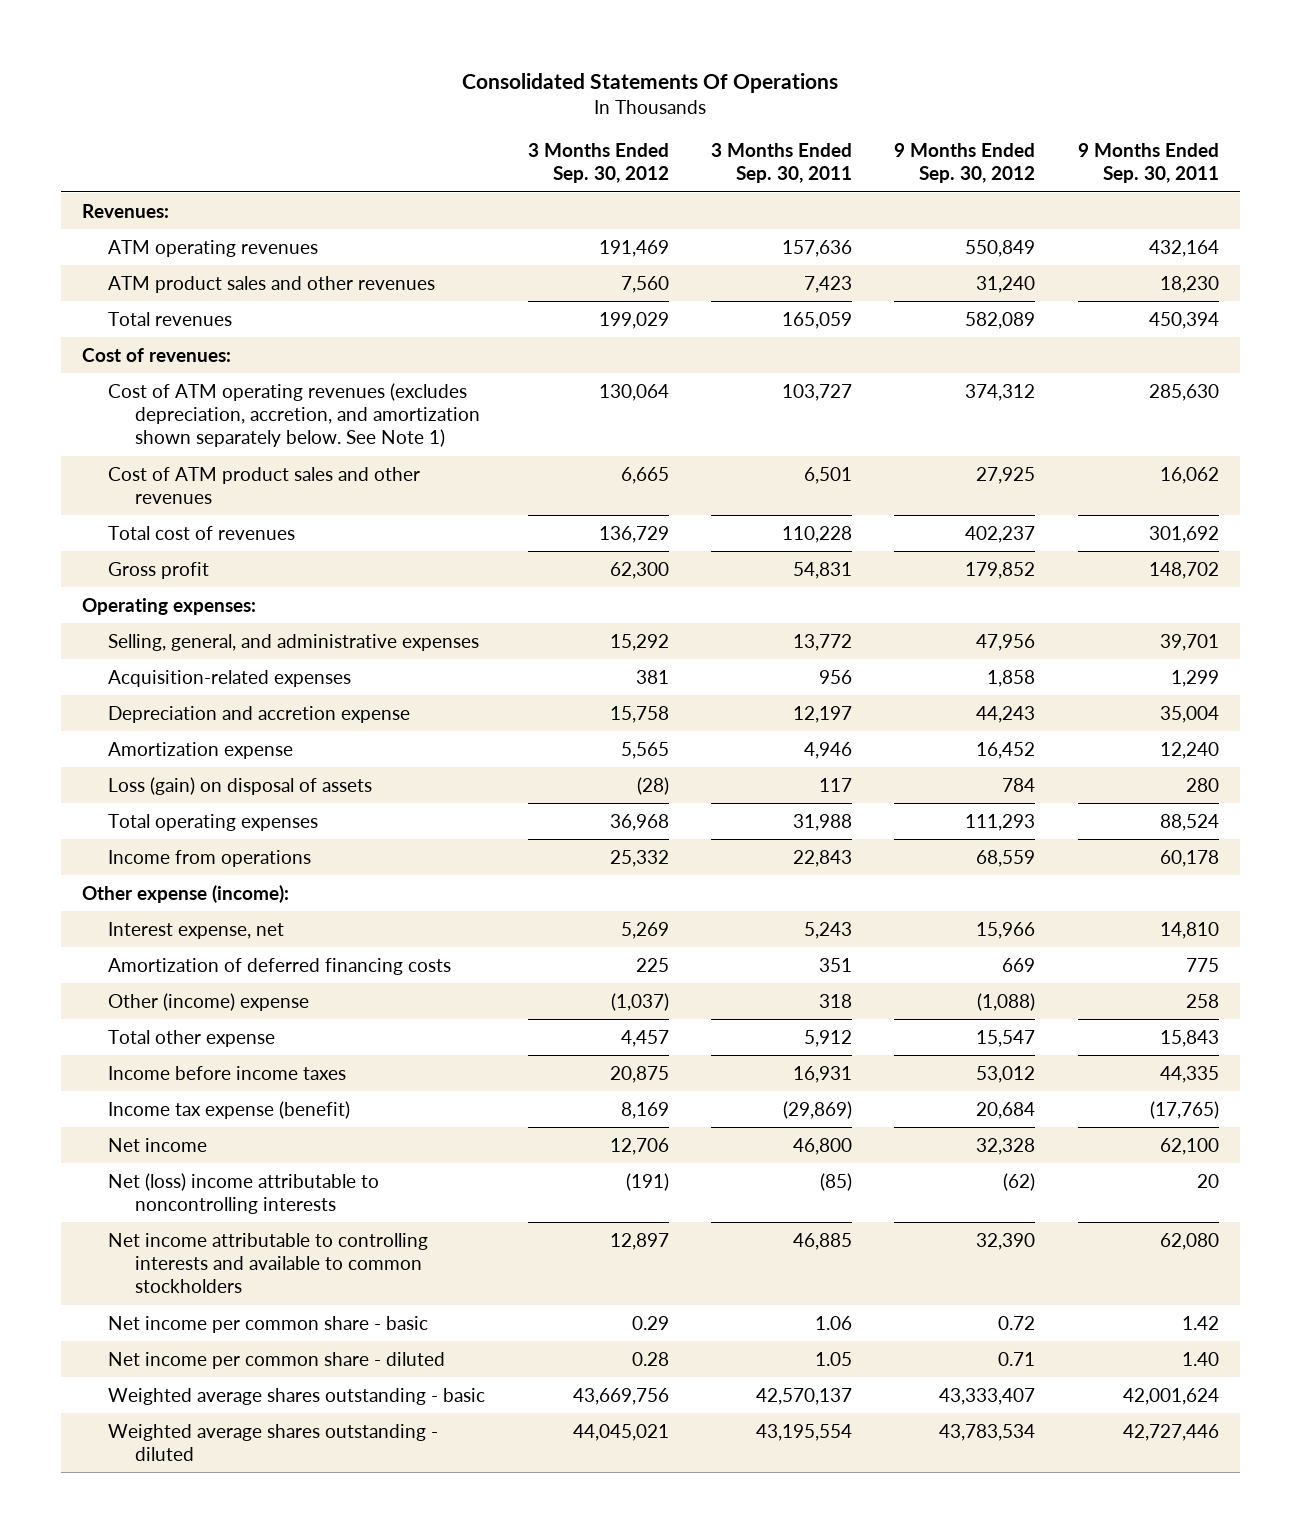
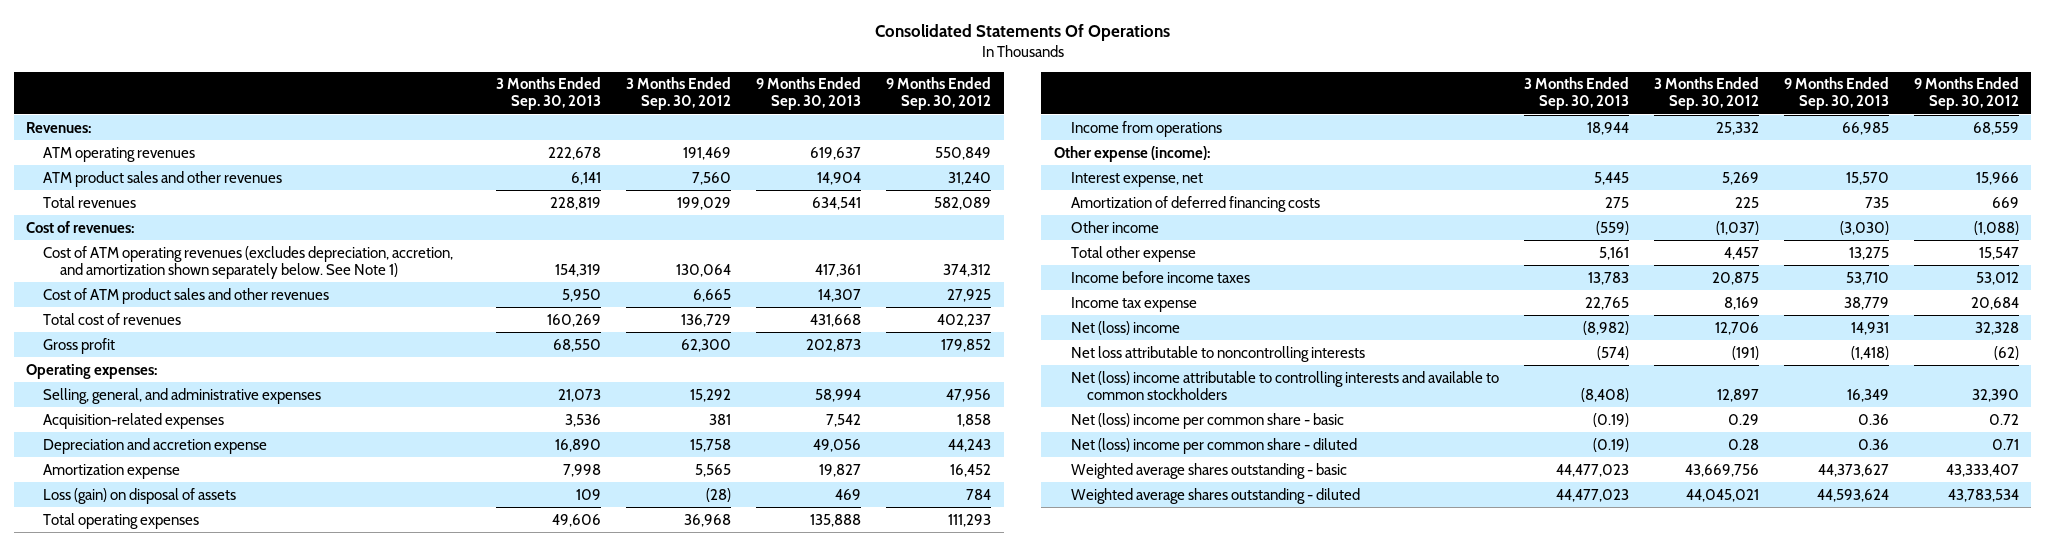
[711,143,853,184] 3 Months Ended Sep. 30, 2011 -> none
[1077,143,1219,184] 9 Months Ended Sep. 30, 2011 -> none
none -> [496,77,602,111] 3 Months Ended Sep. 30, 2013
none -> [756,77,862,111] 9 Months Ended Sep. 30, 2013
[108,992,310,1011] Other (income) expense -> [1070,220,1159,233] Other income
[108,1100,351,1119] Income tax expense (benefit) -> [1070,296,1197,312] Income tax expense
[108,1137,208,1152] Net income -> [1070,320,1180,335] Net (loss) income
[108,1172,380,1214] Net (loss) income attributable to noncontrolling interests -> [1070,345,1365,362] Net loss attributable to noncontrolling interests
[108,1232,429,1294] Net income attributable to controlling interests and available to common stockholders -> [1070,370,1499,400] Net (loss) income attributable to controlling interests and available to common stockholders
[108,1315,429,1333] Net income per common share - basic -> [1070,412,1344,429] Net (loss) income per common share - basic
[108,1351,446,1369] Net income per common share - diluted -> [1070,437,1357,454] Net (loss) income per common share - diluted

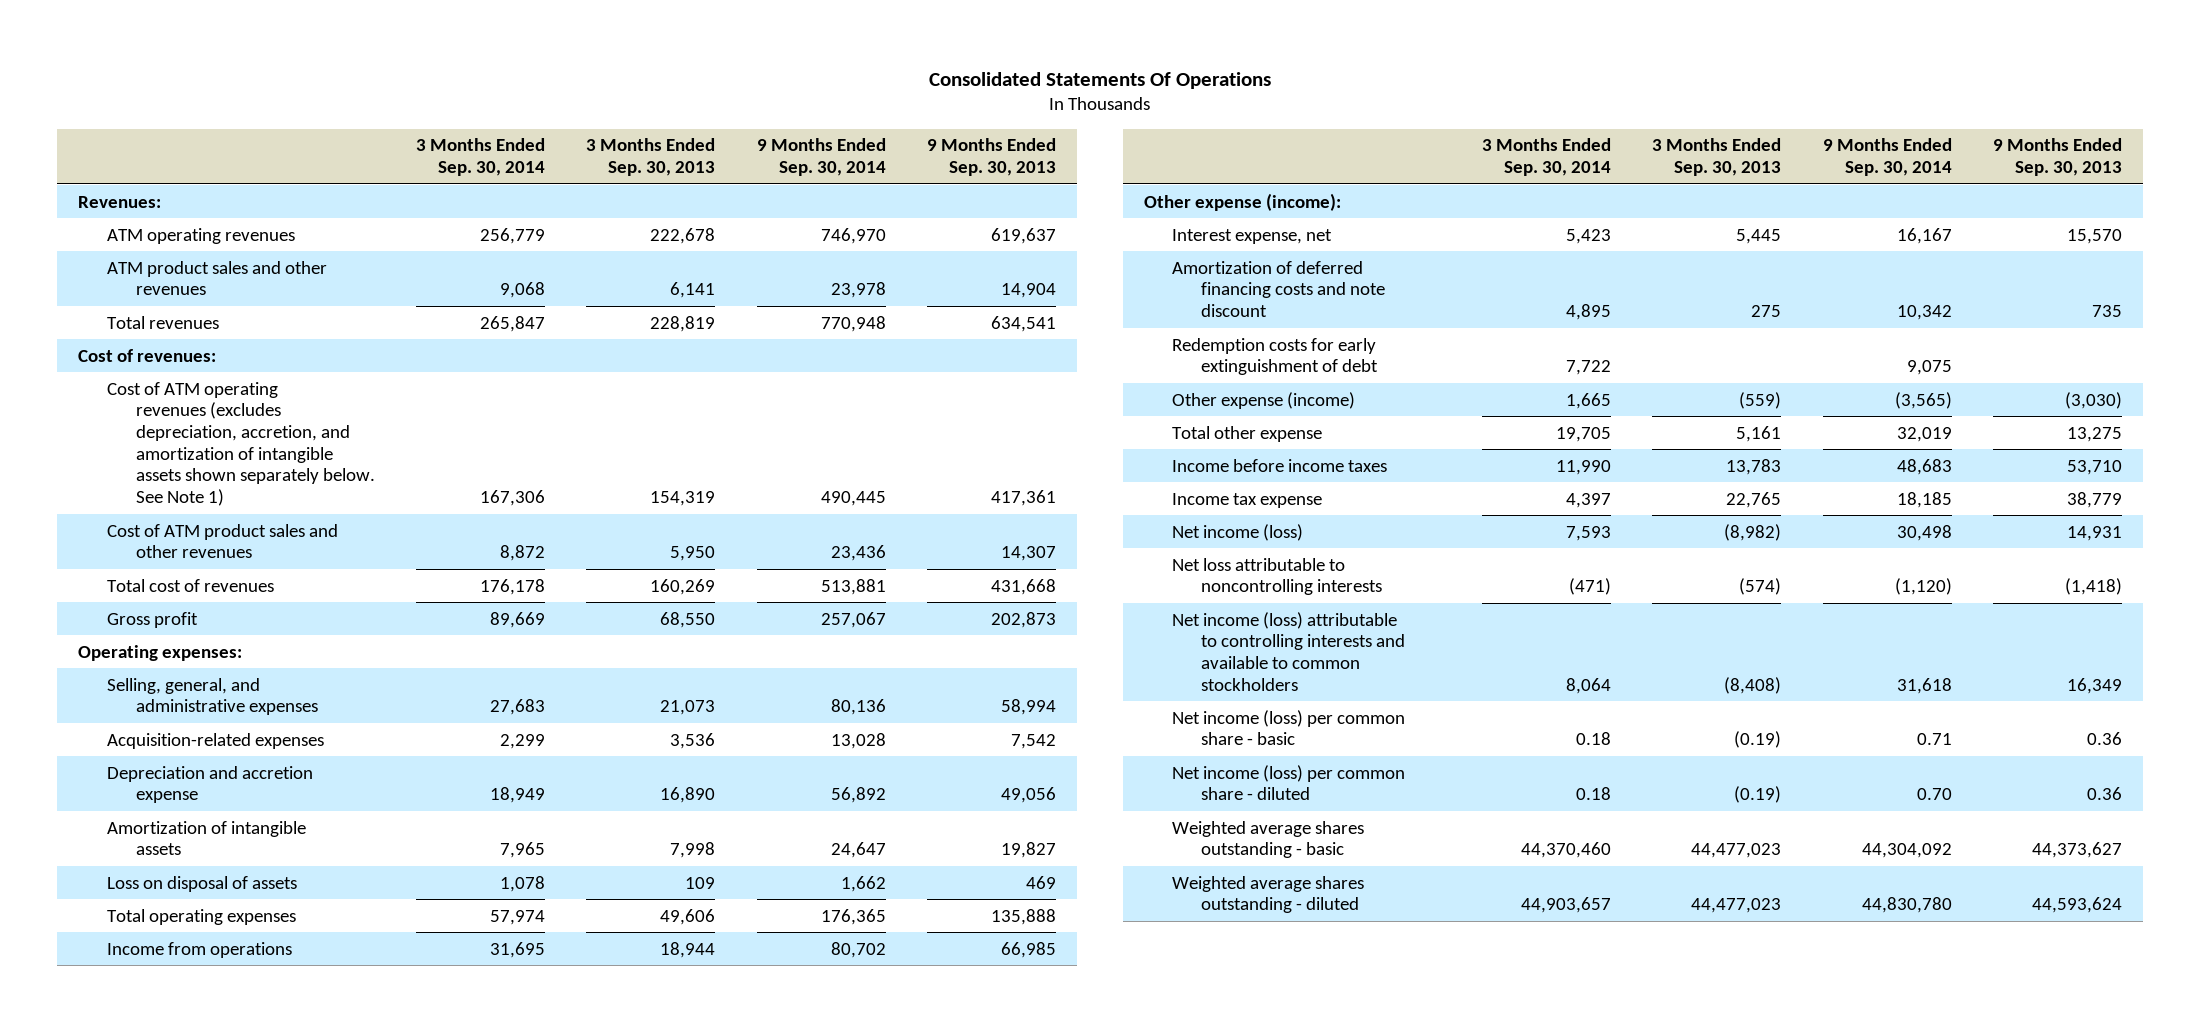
[626,77,732,111] 3 Months Ended Sep. 30, 2012 -> none
[886,77,992,111] 9 Months Ended Sep. 30, 2012 -> none
none -> [416,138,546,176] 3 Months Ended Sep. 30, 2014
none -> [756,138,886,176] 9 Months Ended Sep. 30, 2014
[43,245,454,279] Cost of ATM operating revenues (excludes depreciation, accretion, and amortization shown separately below. See Note 1) -> [106,381,375,506] Cost of ATM operating revenues (excludes depreciation, accretion, and amortization of intangible assets shown separately below. See Note 1)
[43,463,181,479] Amortization expense -> [106,820,306,856] Amortization of intangible assets
[43,487,237,504] Loss (gain) on disposal of assets -> [106,875,297,892] Loss on disposal of assets
[1070,195,1320,212] Amortization of deferred financing costs -> [1172,260,1386,317] Amortization of deferred financing costs and note discount
none -> [1172,337,1379,376] Redemption costs for early extinguishment of debt
[1070,220,1159,233] Other income -> [1172,391,1356,409] Other expense (income)
[1070,320,1180,335] Net (loss) income -> [1172,523,1304,541] Net income (loss)
[1070,370,1499,400] Net (loss) income attributable to controlling interests and available to common stockholders -> [1172,611,1406,691] Net income (loss) attributable to controlling interests and available to common stockholders
[1070,412,1344,429] Net (loss) income per common share - basic -> [1172,709,1406,746] Net income (loss) per common share - basic
[1070,437,1357,454] Net (loss) income per common share - diluted -> [1172,764,1406,801] Net income (loss) per common share - diluted

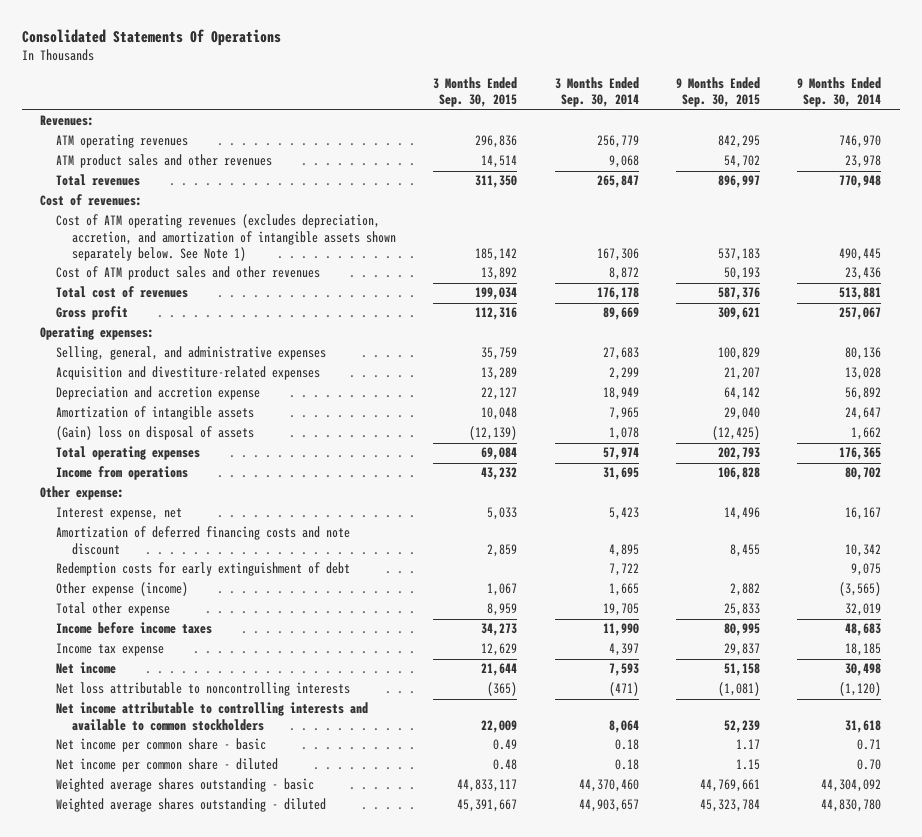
[586,138,716,176] 3 Months Ended Sep. 30, 2013 -> none
[927,138,1057,176] 9 Months Ended Sep. 30, 2013 -> none
none -> [433,77,518,108] 3 Months Ended Sep. 30, 2015
none -> [675,77,760,108] 9 Months Ended Sep. 30, 2015
[106,732,324,749] Acquisition-related expenses -> [56,366,321,381] Acquisition and divestiture-related expenses
[106,875,297,892] Loss on disposal of assets -> [56,426,255,441] (Gain) loss on disposal of assets
[1143,192,1341,211] Other expense (income): -> [40,486,125,501] Other expense:
[1172,523,1304,541] Net income (loss) -> [56,662,117,675] Net income
[1172,611,1406,691] Net income (loss) attributable to controlling interests and available to common stockholders -> [56,702,369,731] Net income attributable to controlling interests and available to common stockholders
[1172,709,1406,746] Net income (loss) per common share - basic -> [56,738,267,753] Net income per common share - basic
[1172,764,1406,801] Net income (loss) per common share - diluted -> [56,758,279,773] Net income per common share - diluted

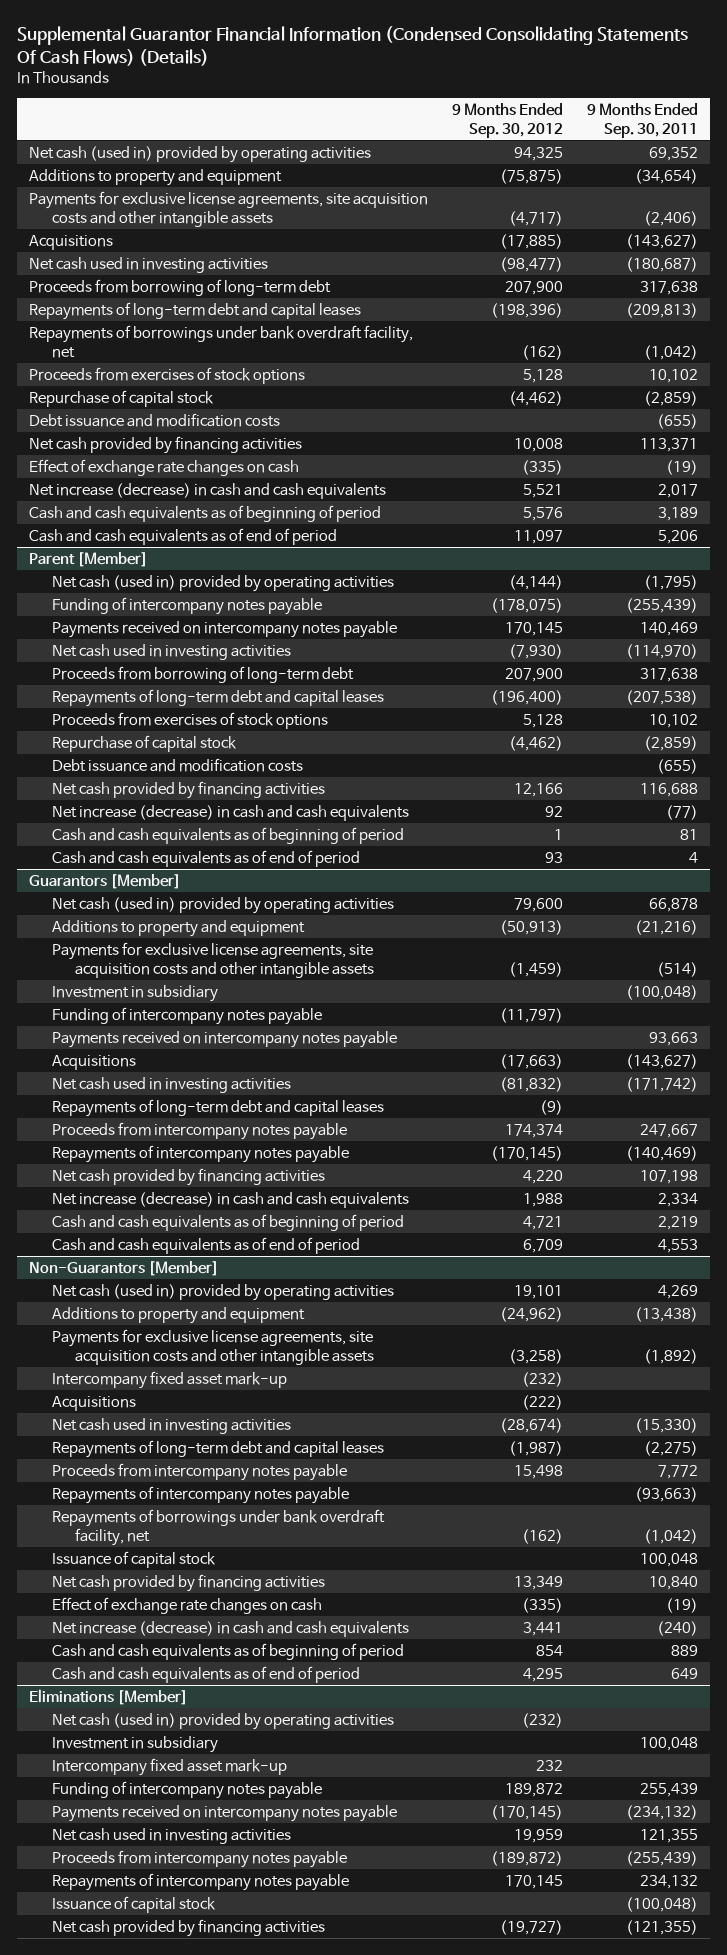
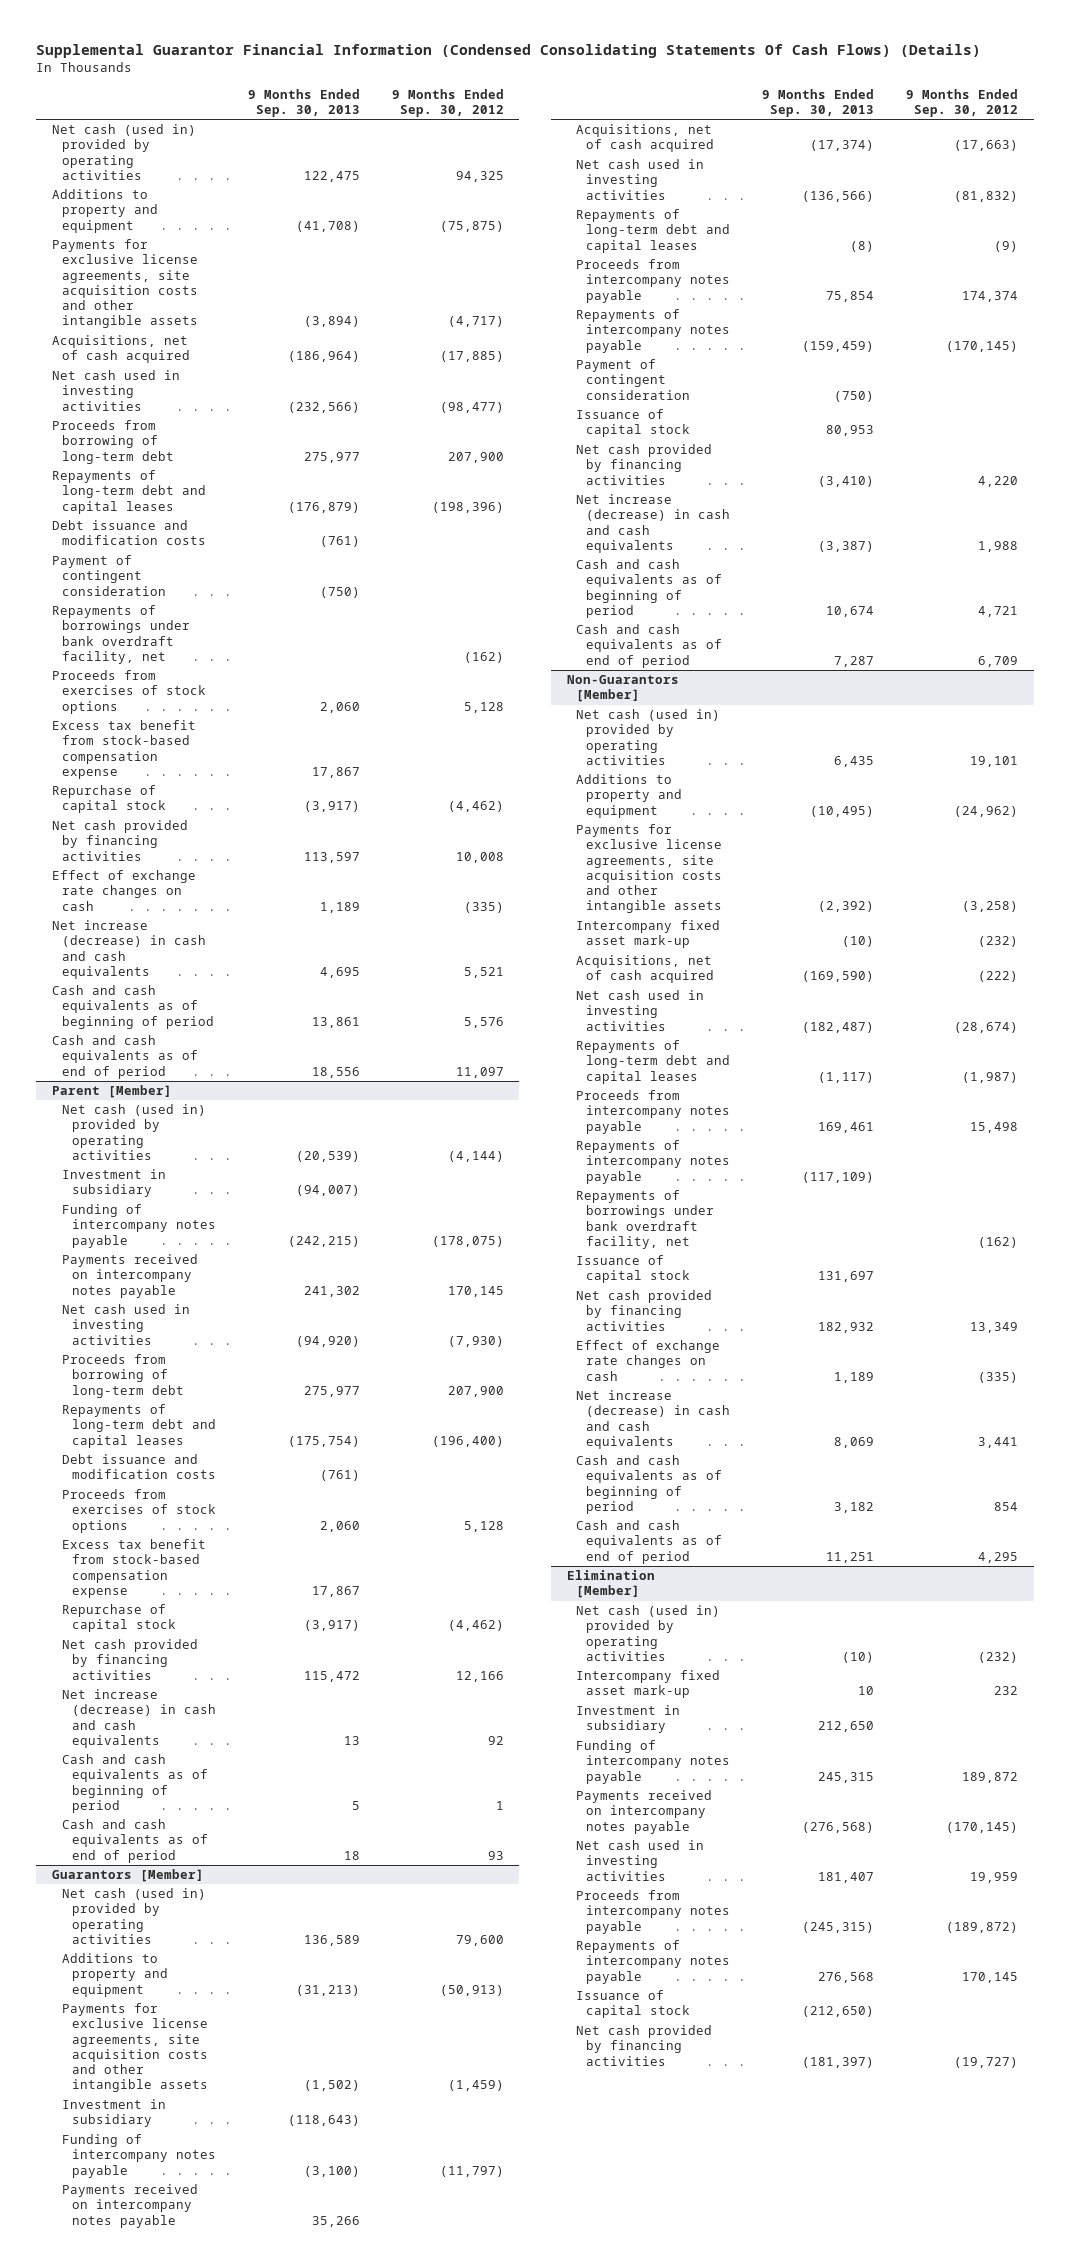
[587,102,699,138] 9 Months Ended Sep. 30, 2011 -> none
none -> [247,88,360,118] 9 Months Ended Sep. 30, 2013
[28,234,113,250] Acquisitions -> [52,335,190,364] Acquisitions, net of cash acquired
[28,412,280,427] Debt issuance and modification costs -> [52,520,206,546] Debt issuance and modification costs
none -> [52,555,166,596] Payment of contingent consideration
none -> [52,720,197,779] Excess tax benefit from stock-based compensation expense
none -> [61,1169,166,1198] Investment in subsidiary
[51,757,303,772] Debt issuance and modification costs -> [61,1454,216,1480] Debt issuance and modification costs
none -> [61,1539,206,1598] Excess tax benefit from stock-based compensation expense
[51,1054,136,1070] Acquisitions -> [576,124,715,153] Acquisitions, net of cash acquired
none -> [576,359,691,400] Payment of contingent consideration
none -> [576,409,691,438] Issuance of capital stock
[51,1395,136,1411] Acquisitions -> [576,955,715,984] Acquisitions, net of cash acquired
[28,1688,188,1705] Eliminations [Member] -> [566,1570,655,1599] Elimination [Member]
[51,1735,218,1753] Investment in subsidiary -> none
none -> [576,1705,681,1734] Investment in subsidiary

